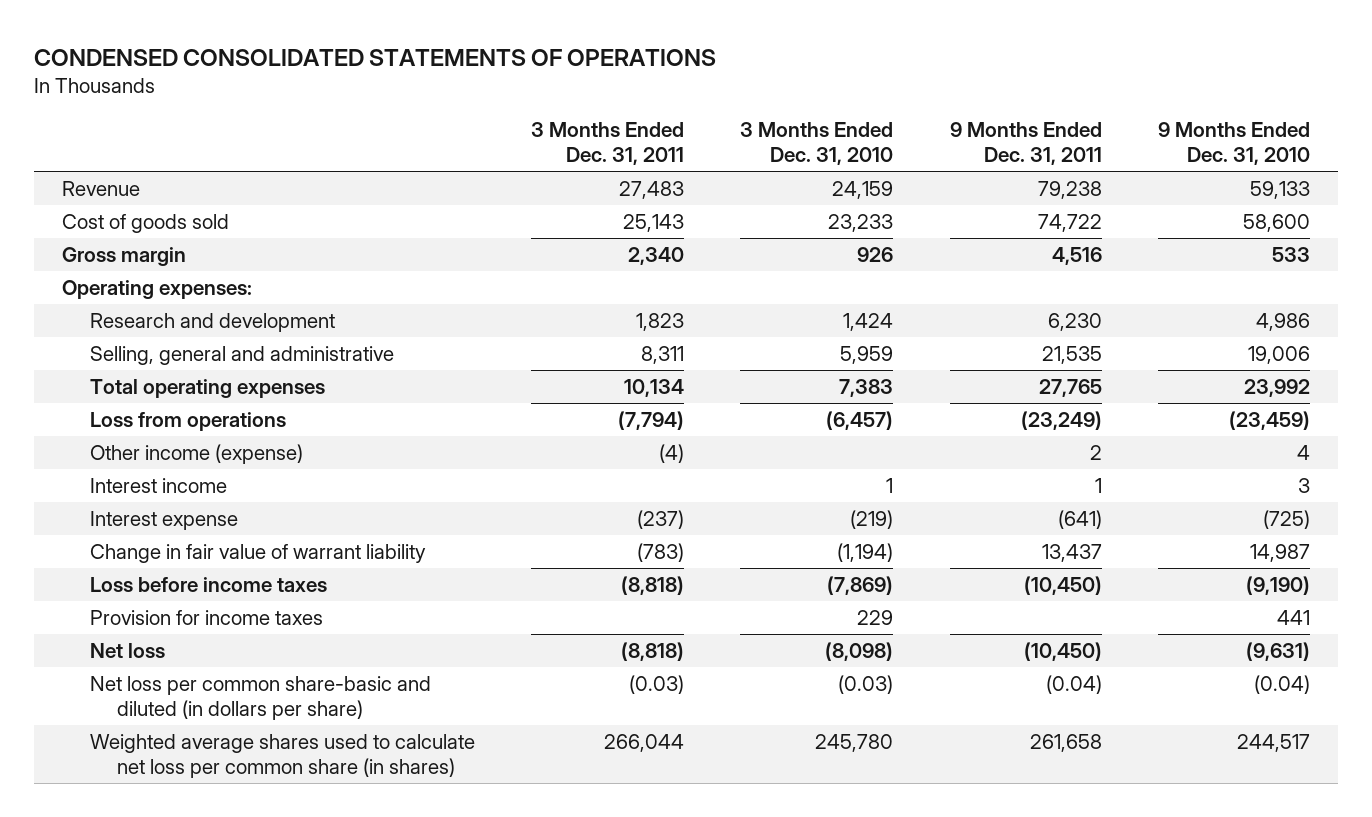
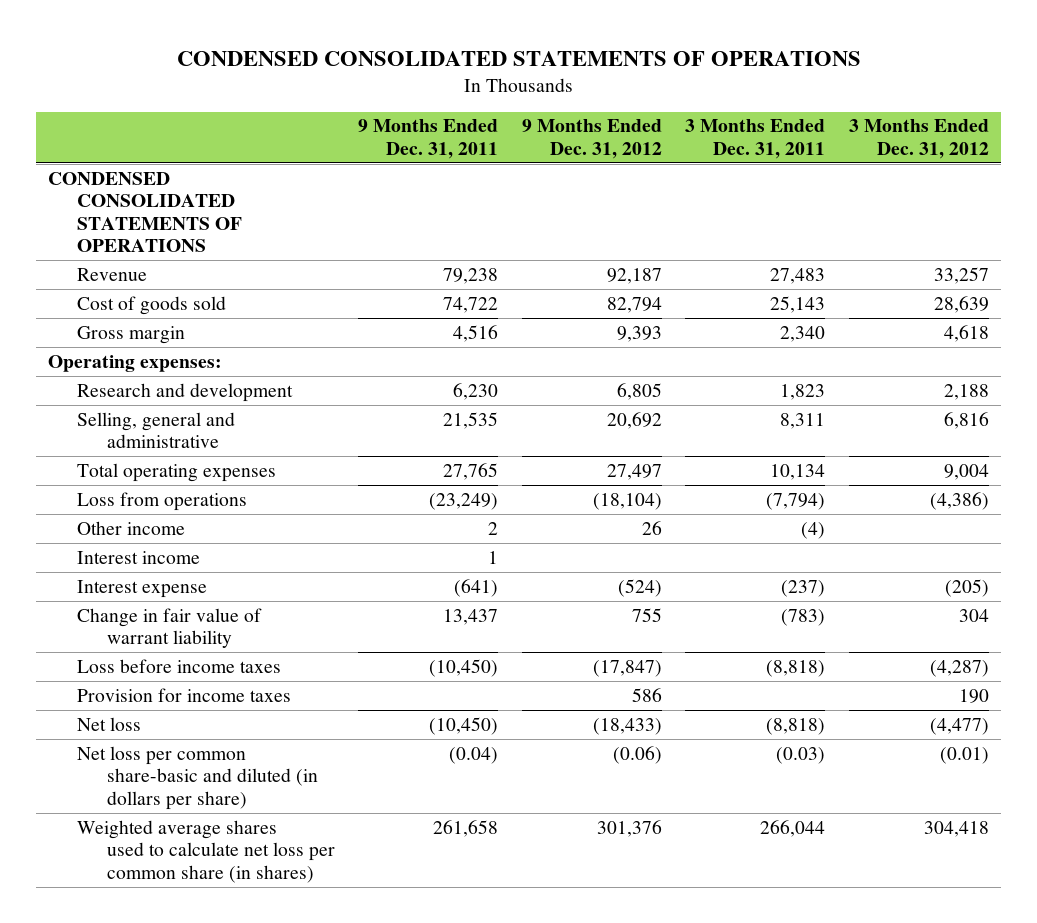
[740,122,894,166] 3 Months Ended Dec. 31, 2010 -> none
[1157,122,1310,166] 9 Months Ended Dec. 31, 2010 -> none
none -> [521,119,662,160] 9 Months Ended Dec. 31, 2012
none -> [849,119,990,160] 3 Months Ended Dec. 31, 2012
none -> [47,171,243,253] CONDENSED CONSOLIDATED STATEMENTS OF OPERATIONS
[89,443,303,464] Other income (expense) -> [77,520,186,535] Other income

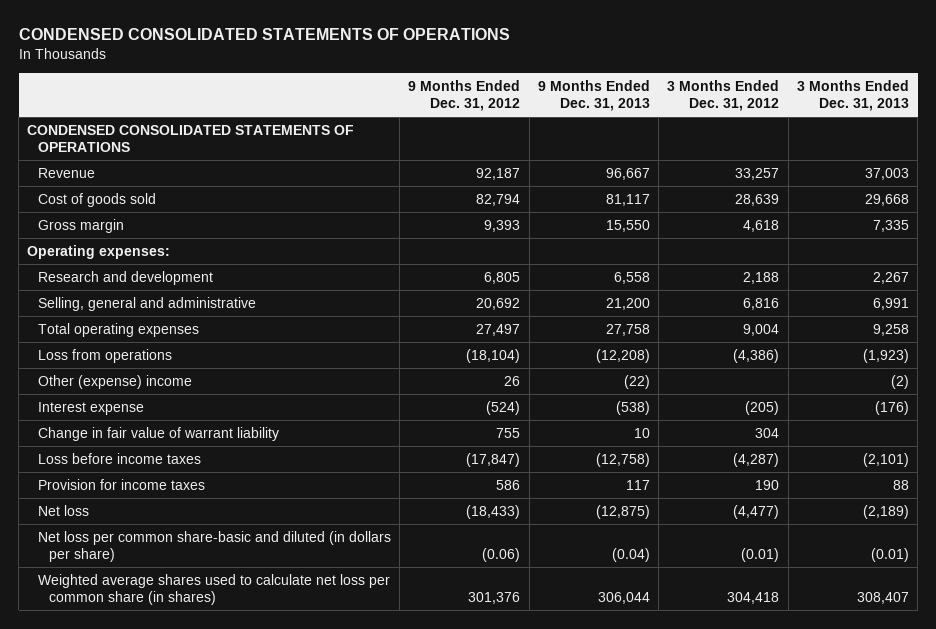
[358,119,499,160] 9 Months Ended Dec. 31, 2011 -> none
[685,119,826,160] 3 Months Ended Dec. 31, 2011 -> none
none -> [537,80,650,112] 9 Months Ended Dec. 31, 2013
none -> [796,80,909,112] 3 Months Ended Dec. 31, 2013
[77,550,201,564] Interest income -> none
[77,520,186,535] Other income -> [38,374,193,389] Other (expense) income

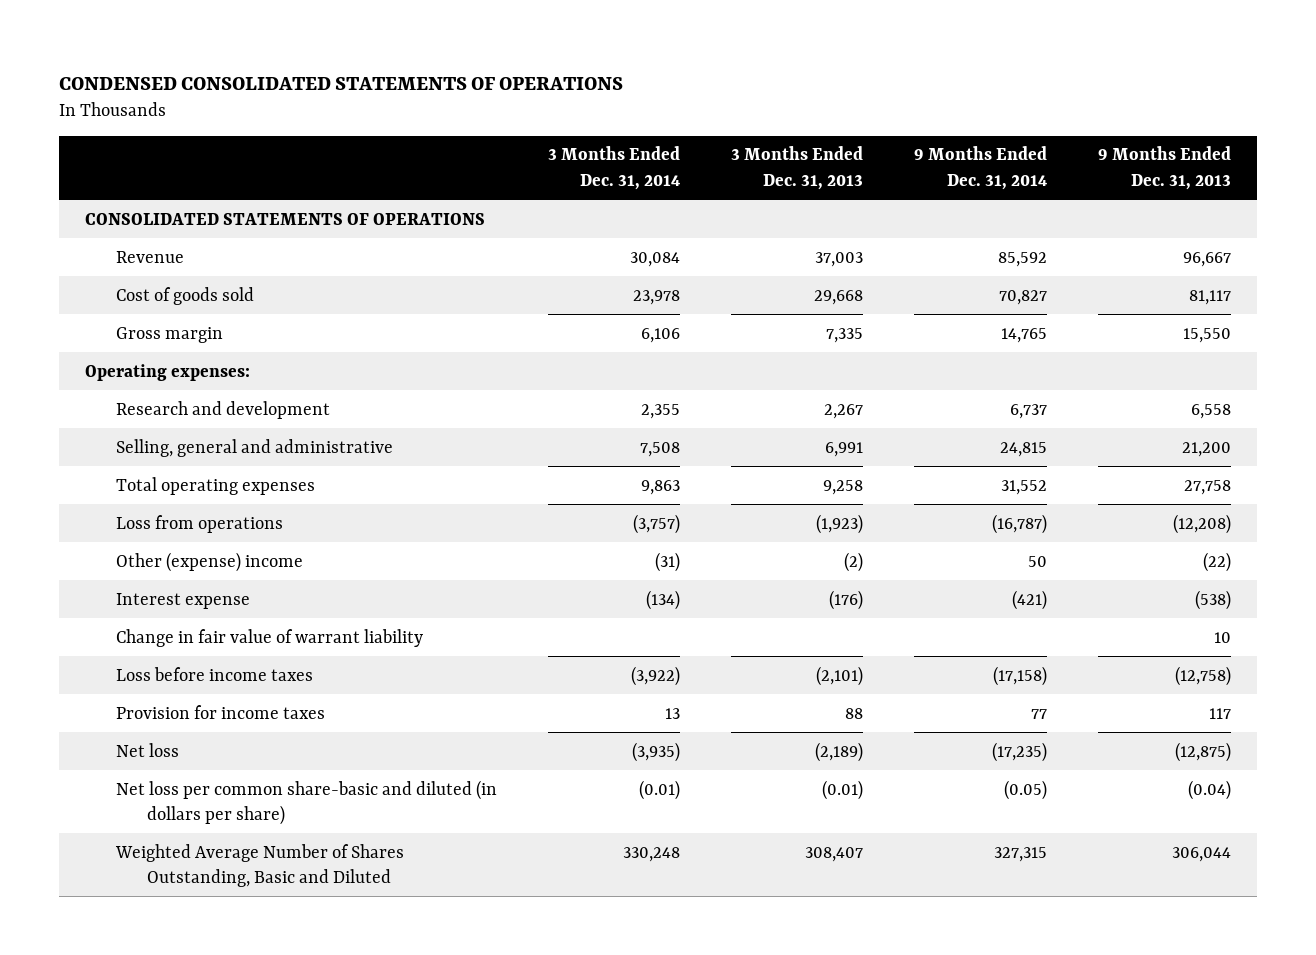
[408,80,521,112] 9 Months Ended Dec. 31, 2012 -> none
[667,80,780,112] 3 Months Ended Dec. 31, 2012 -> none
none -> [547,146,680,190] 3 Months Ended Dec. 31, 2014
none -> [913,146,1047,190] 9 Months Ended Dec. 31, 2014
[27,124,355,152] CONDENSED CONSOLIDATED STATEMENTS OF OPERATIONS -> [85,212,486,225] CONSOLIDATED STATEMENTS OF OPERATIONS
[38,573,391,605] Weighted average shares used to calculate net loss per common share (in shares) -> [114,843,404,887] Weighted Average Number of Shares Outstanding, Basic and Diluted

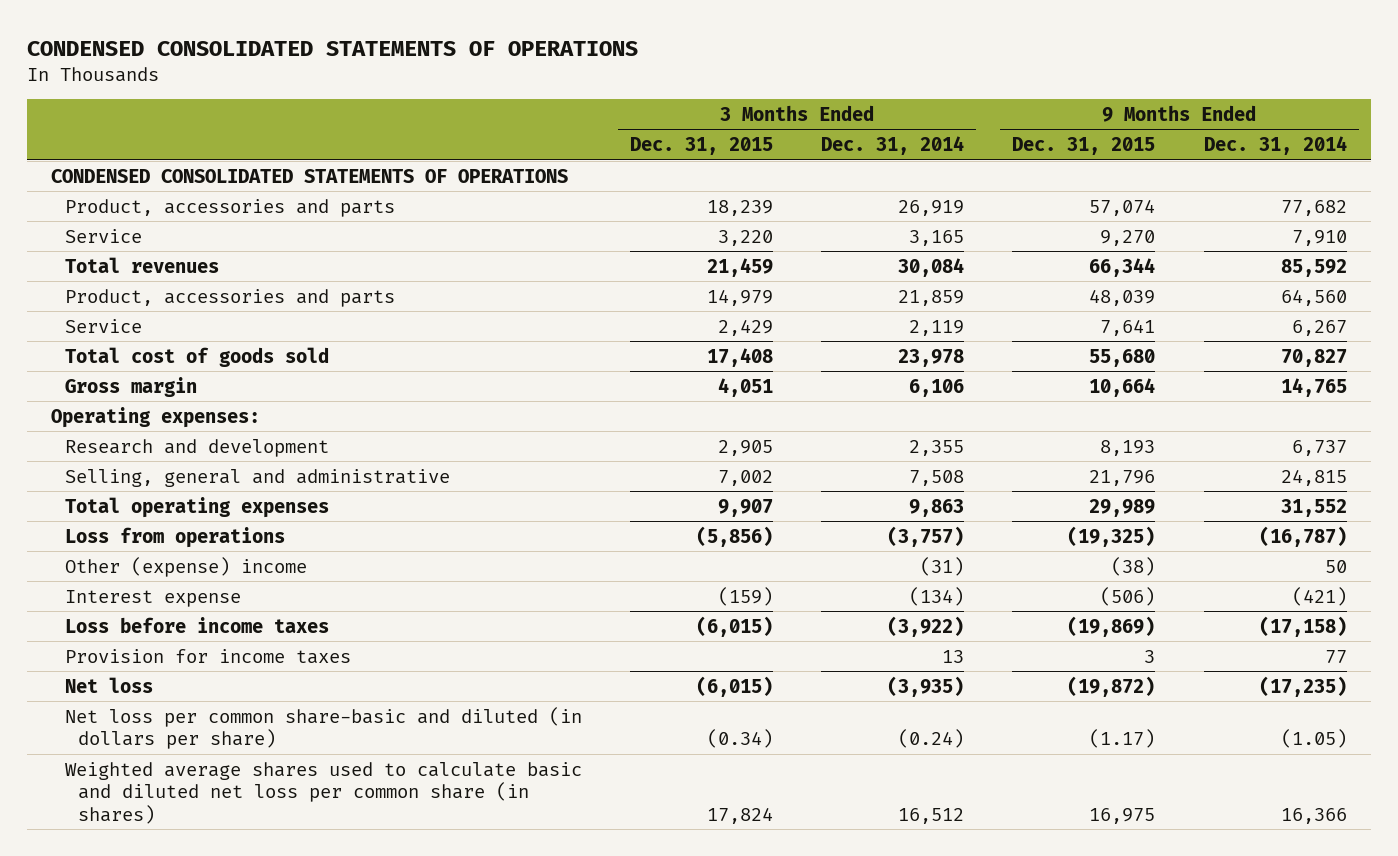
[730,146,863,190] 3 Months Ended Dec. 31, 2013 -> none
[1098,146,1232,190] 9 Months Ended Dec. 31, 2013 -> none
none -> [629,137,773,156] Dec. 31, 2015
none -> [1012,137,1156,156] Dec. 31, 2015
[85,212,486,225] CONSOLIDATED STATEMENTS OF OPERATIONS -> [50,168,568,183] CONDENSED CONSOLIDATED STATEMENTS OF OPERATIONS
none -> [64,198,395,217] Product, accessories and parts
none -> [64,228,142,243] Service
[115,250,184,263] Revenue -> [64,256,219,273] Total revenues
none -> [64,288,395,307] Product, accessories and parts
none -> [64,318,142,333] Service
[115,286,254,305] Cost of goods sold -> [64,346,329,367] Total cost of goods sold
[115,628,423,647] Change in fair value of warrant liability -> none
[638,779,680,800] (0.01) -> [898,729,965,749] (0.24)
[1003,779,1047,800] (0.05) -> [1280,729,1347,749] (1.05)
[114,843,404,887] Weighted Average Number of Shares Outstanding, Basic and Diluted -> [64,761,582,824] Weighted average shares used to calculate basic and diluted net loss per common share (in shares)
[622,846,680,862] 330,248 -> [898,807,965,824] 16,512
[993,846,1047,862] 327,315 -> [1280,807,1347,824] 16,366

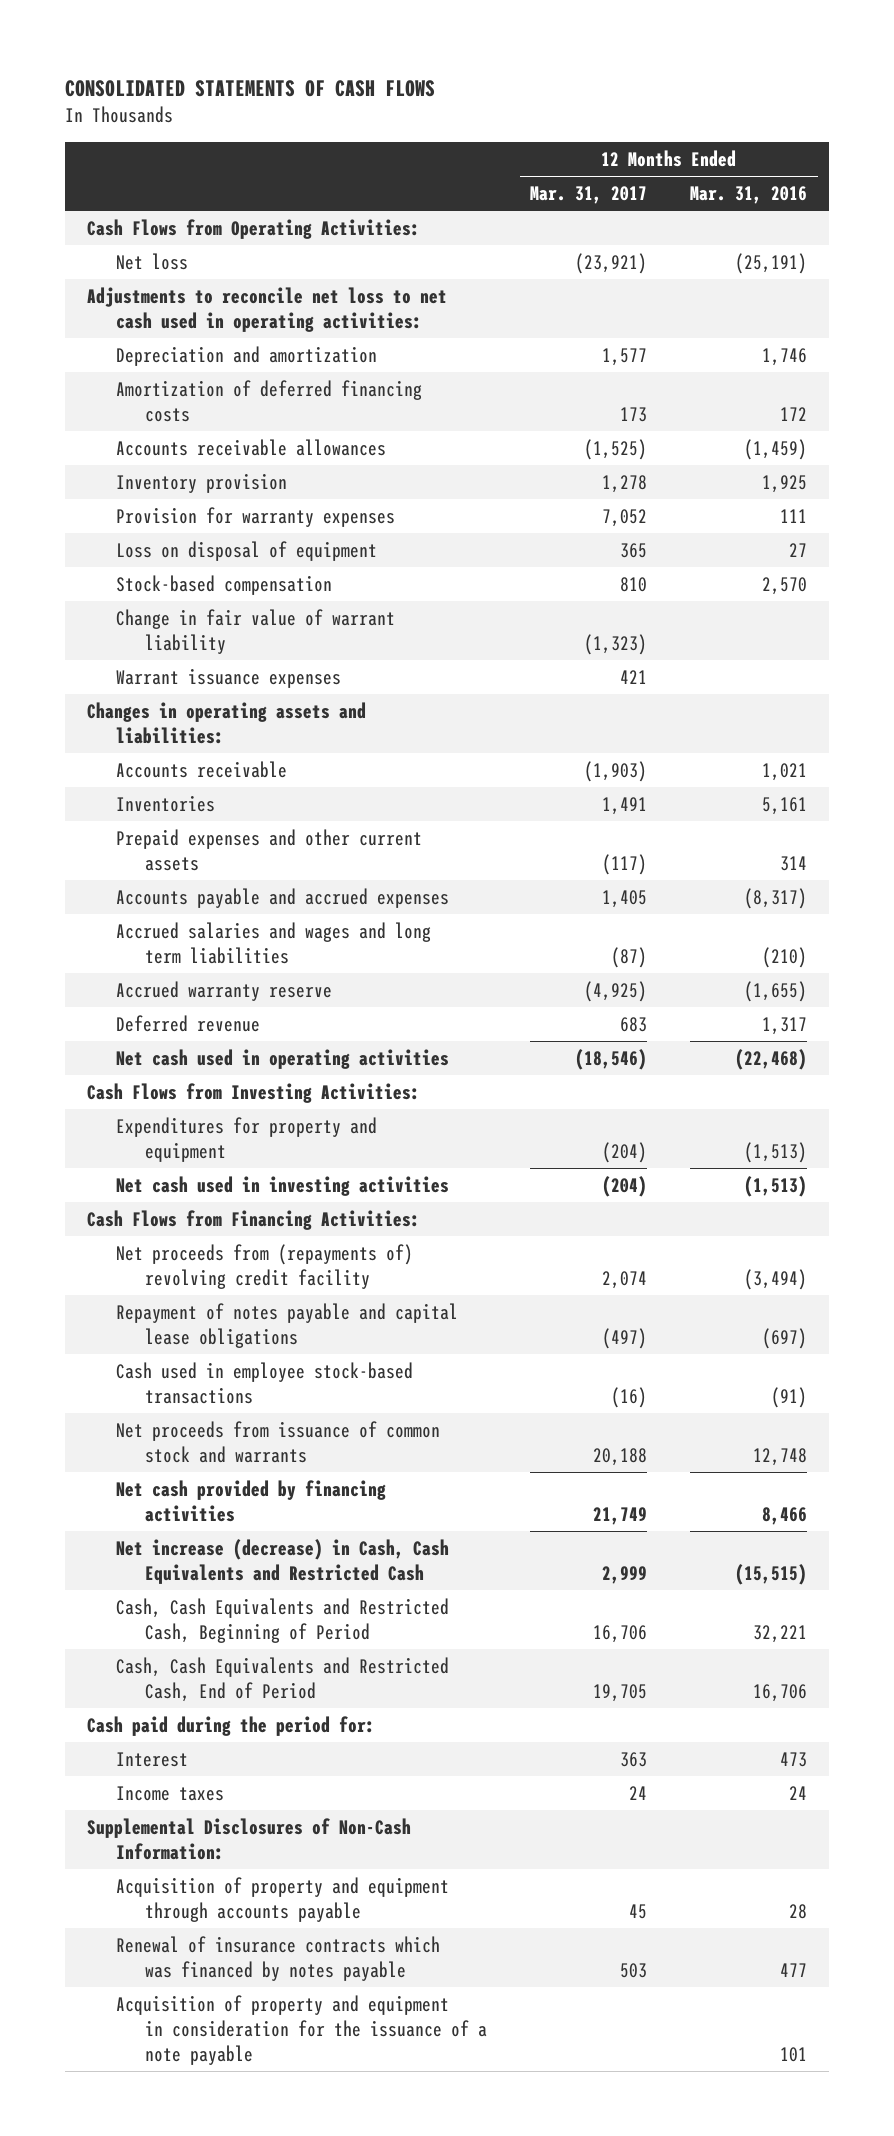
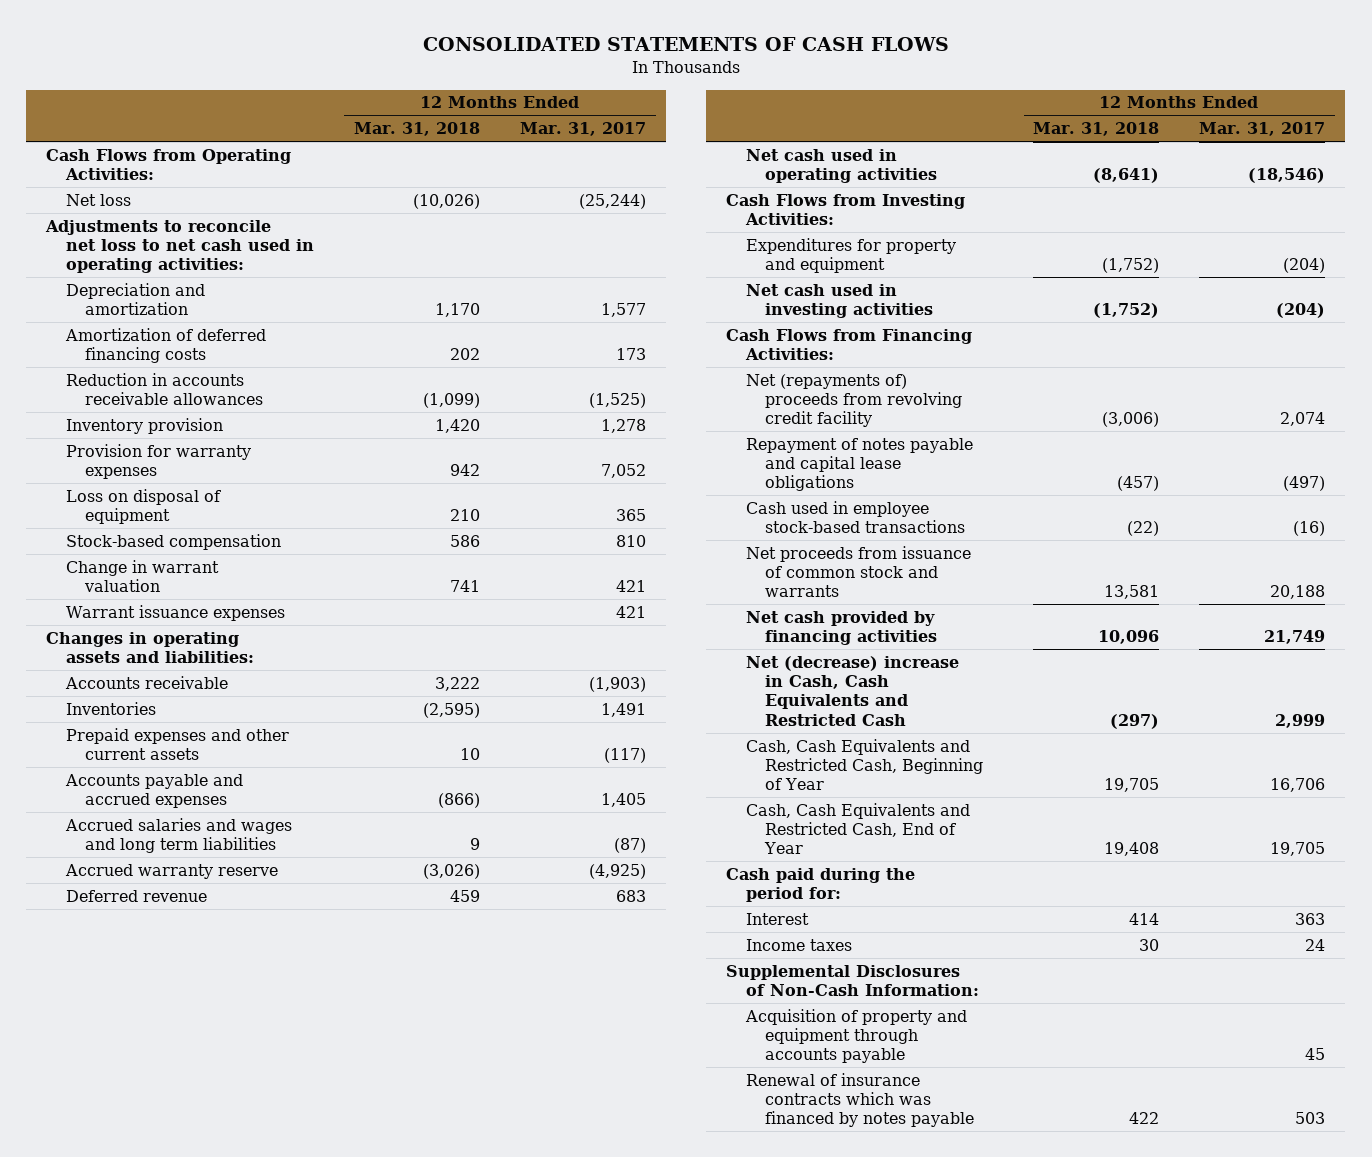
[690,186,808,205] Mar. 31, 2016 -> none
none -> [353,122,480,137] Mar. 31, 2018
[575,252,648,274] (23,921) -> [578,193,646,209] (25,244)
[116,438,387,456] Accounts receivable allowances -> [65,372,264,406] Reduction in accounts receivable allowances
[116,608,396,654] Change in fair value of warrant liability -> [65,559,219,593] Change in warrant valuation
[584,633,648,655] (1,323) -> [615,580,646,593] 421
[116,1243,414,1289] Net proceeds from (repayments of) revolving credit facility -> [745,373,962,428] Net (repayments of) proceeds from revolving credit facility
[116,1538,450,1584] Net increase (decrease) in Cash, Cash Equivalents and Restricted Cash -> [745,655,959,726] Net (decrease) increase in Cash, Cash Equivalents and Restricted Cash
[116,1597,450,1643] Cash, Cash Equivalents and Restricted Cash, Beginning of Period -> [745,738,983,791] Cash, Cash Equivalents and Restricted Cash, Beginning of Year
[116,1656,450,1702] Cash, Cash Equivalents and Restricted Cash, End of Period -> [745,802,970,855] Cash, Cash Equivalents and Restricted Cash, End of Year
[116,1994,488,2065] Acquisition of property and equipment in consideration for the issuance of a note payable -> none

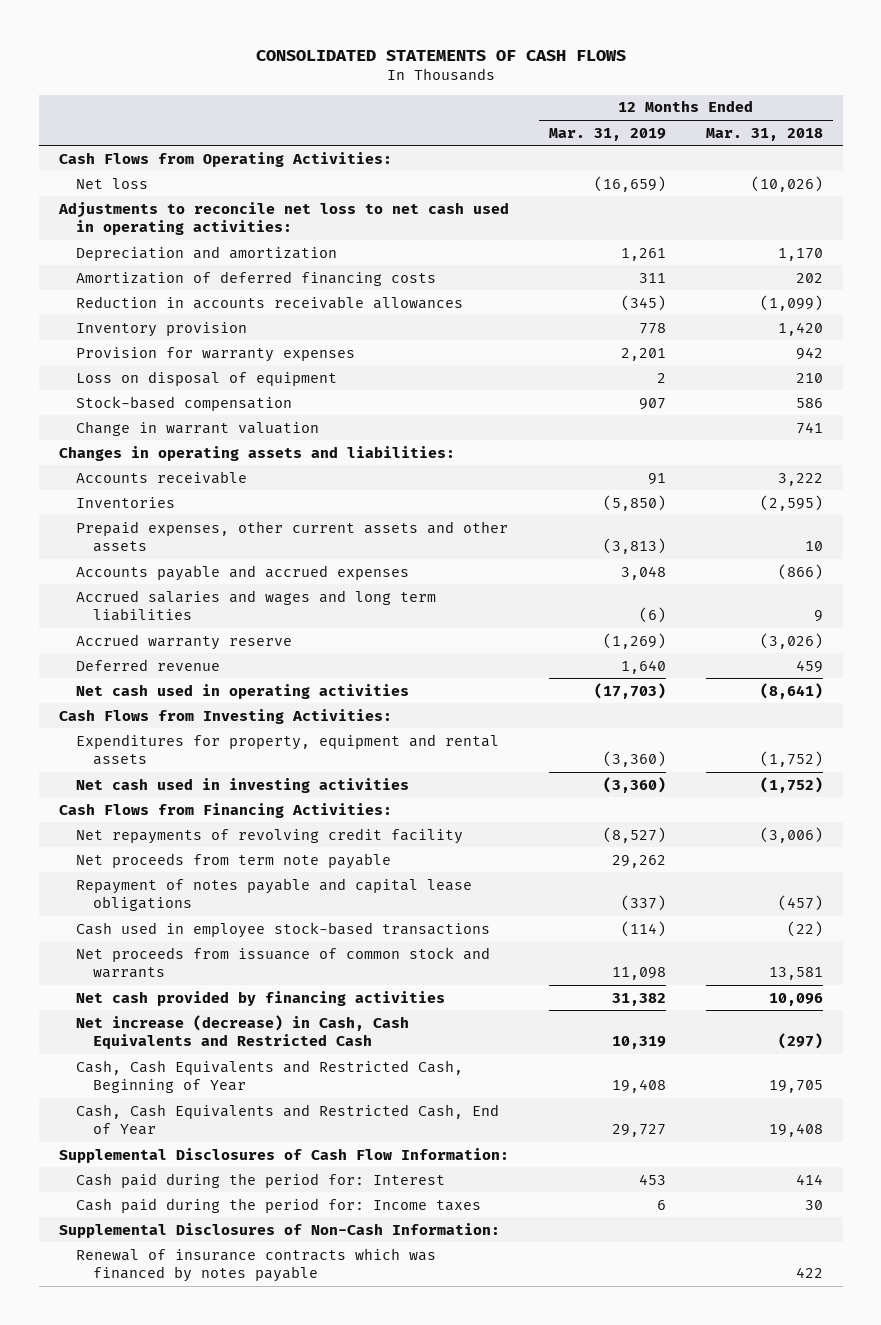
[519,122,646,137] Mar. 31, 2017 -> none
none -> [548,127,666,141] Mar. 31, 2019
[65,604,285,621] Warrant issuance expenses -> none
[65,727,289,761] Prepaid expenses and other current assets -> [75,520,508,553] Prepaid expenses, other current assets and other assets
[745,237,956,274] Expenditures for property and equipment -> [75,733,499,766] Expenditures for property, equipment and rental assets
[745,373,962,428] Net (repayments of) proceeds from revolving credit facility -> [75,827,463,844] Net repayments of revolving credit facility
none -> [75,852,391,869] Net proceeds from term note payable
[745,655,959,726] Net (decrease) increase in Cash, Cash Equivalents and Restricted Cash -> [75,1014,409,1050] Net increase (decrease) in Cash, Cash Equivalents and Restricted Cash
[726,867,916,903] Cash paid during the period for: -> none
none -> [58,1147,509,1163] Supplemental Disclosures of Cash Flow Information:
[745,912,809,925] Interest -> [75,1172,445,1188] Cash paid during the period for: Interest
[745,938,852,951] Income taxes -> [75,1197,481,1213] Cash paid during the period for: Income taxes
[744,1008,967,1064] Acquisition of property and equipment through accounts payable -> none

